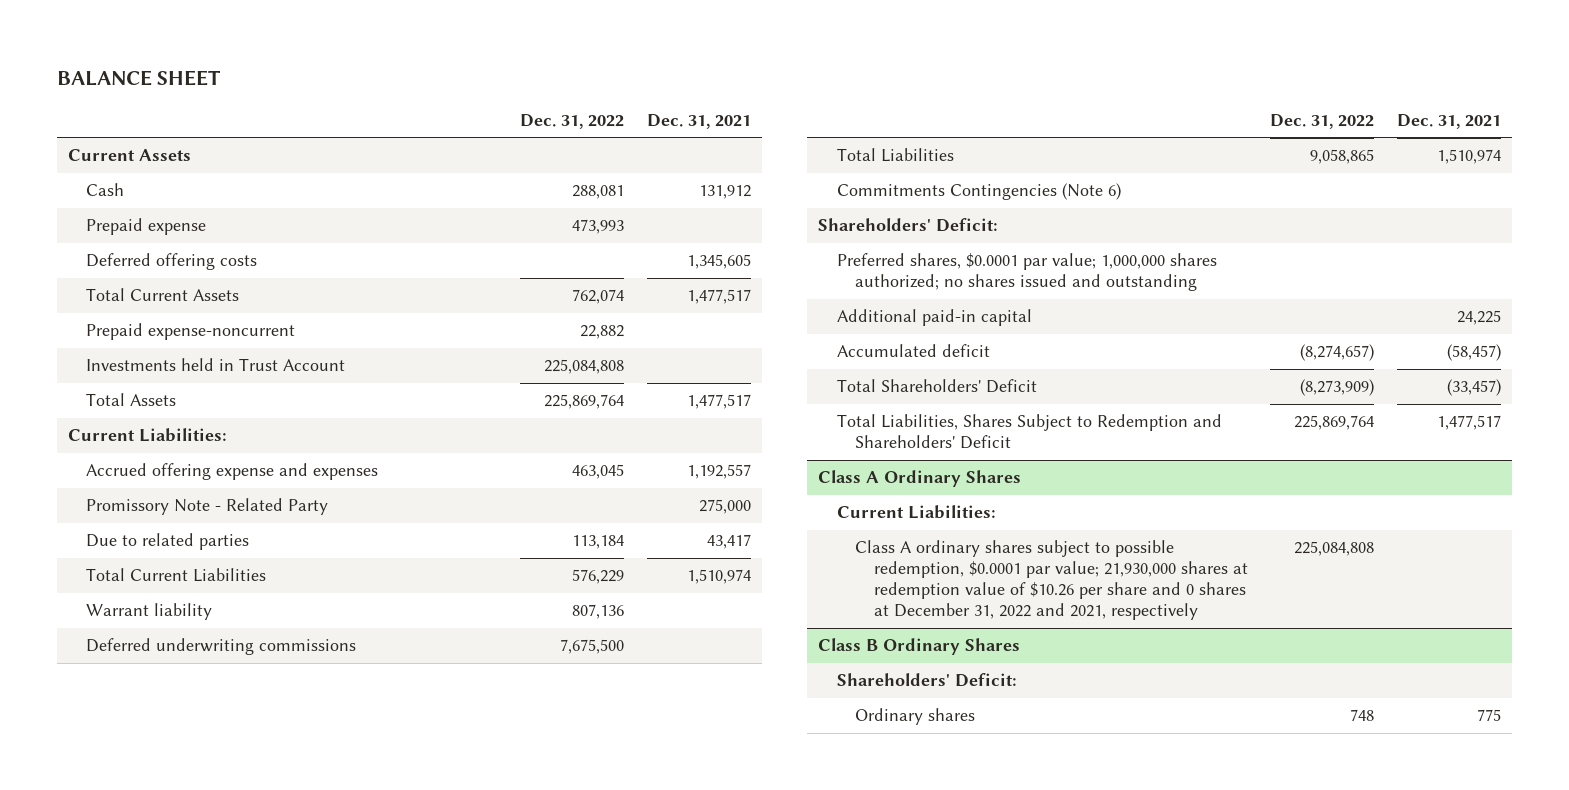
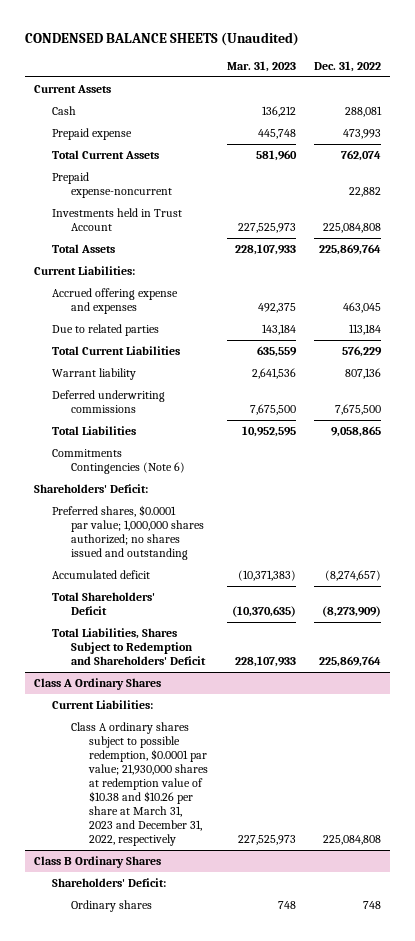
[56,69,221,86] BALANCE SHEET -> [24,31,299,46] CONDENSED BALANCE SHEETS (Unaudited)
[646,113,751,129] Dec. 31, 2021 -> none
none -> [226,60,296,72] Mar. 31, 2023
[86,253,258,271] Deferred offering costs -> none
[86,498,329,516] Promissory Note - Related Party -> none
[836,309,1032,327] Additional paid-in capital -> none
[855,540,1248,621] Class A ordinary shares subject to possible redemption, $0.0001 par value; 21,930,000 shares at redemption value of $10.26 per share and 0 shares at December 31, 2022 and 2021, respectively -> [70,722,209,846] Class A ordinary shares subject to possible redemption, $0.0001 par value; 21,930,000 shares at redemption value of $10.38 and $10.26 per share at March 31, 2023 and December 31, 2022, respectively

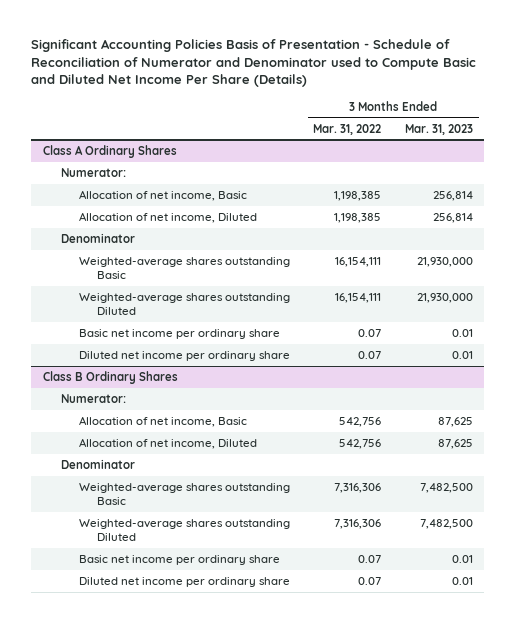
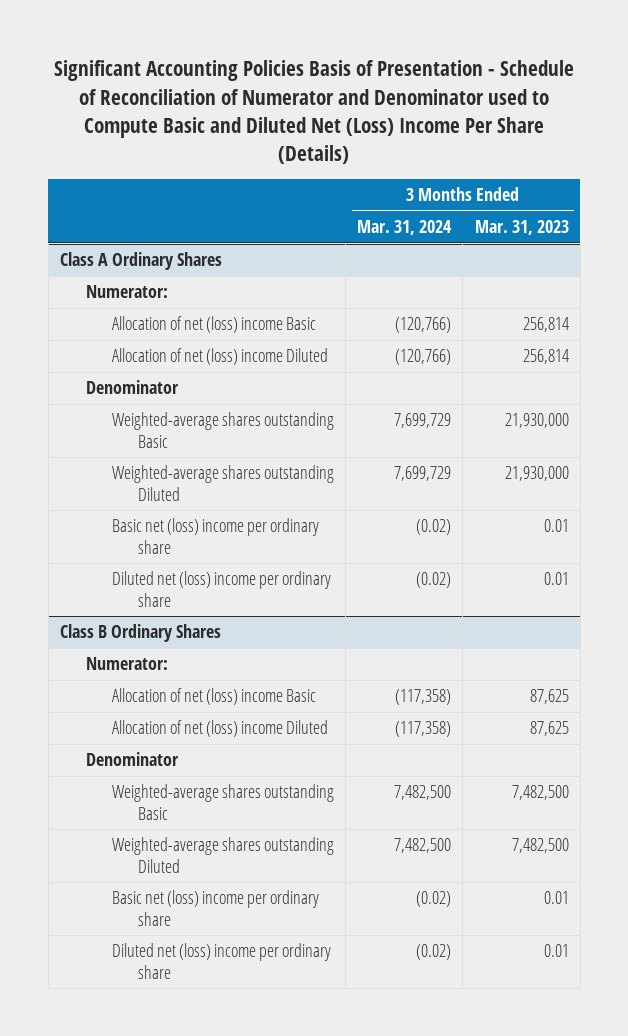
[31,38,477,88] Significant Accounting Policies Basis of Presentation - Schedule of Reconciliation of Numerator and Denominator used to Compute Basic and Diluted Net Income Per Share (Details) -> [54,60,575,164] Significant Accounting Policies Basis of Presentation - Schedule of Reconciliation of Numerator and Denominator used to Compute Basic and Diluted Net (Loss) Income Per Share (Details)
[313,123,382,135] Mar. 31, 2022 -> none
none -> [357,220,453,236] Mar. 31, 2024
[78,189,247,201] Allocation of net income, Basic -> [112,316,317,334] Allocation of net (loss) income Basic
[78,211,257,223] Allocation of net income, Diluted -> [112,348,329,366] Allocation of net (loss) income Diluted
[78,328,280,339] Basic net income per ordinary share -> [112,518,320,555] Basic net (loss) income per ordinary share
[78,350,290,361] Diluted net income per ordinary share -> [112,571,332,608] Diluted net (loss) income per ordinary share
[78,415,247,427] Allocation of net income, Basic -> [112,688,317,706] Allocation of net (loss) income Basic
[78,437,257,449] Allocation of net income, Diluted -> [112,720,329,738] Allocation of net (loss) income Diluted
[78,554,280,565] Basic net income per ordinary share -> [112,890,320,927] Basic net (loss) income per ordinary share
[78,576,290,587] Diluted net income per ordinary share -> [112,943,332,980] Diluted net (loss) income per ordinary share

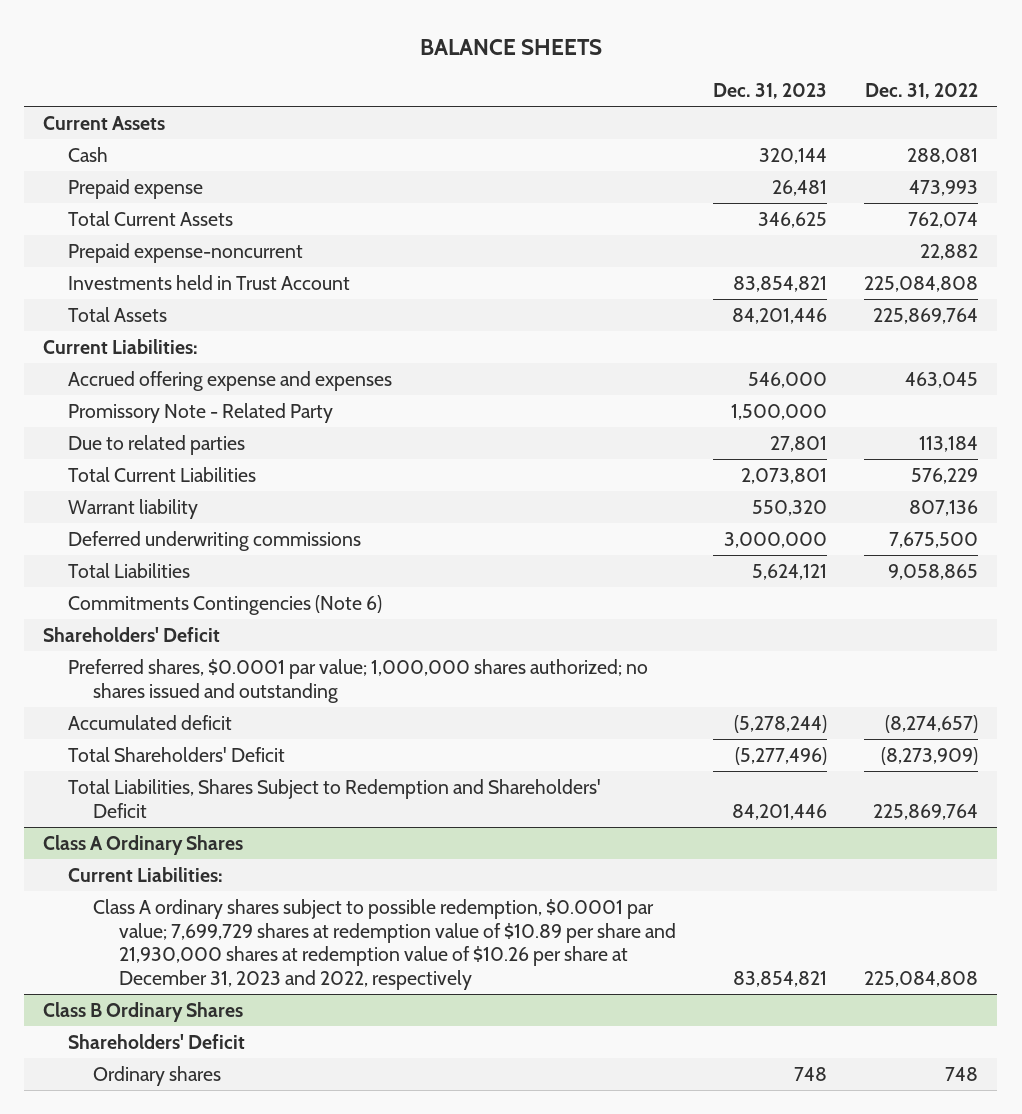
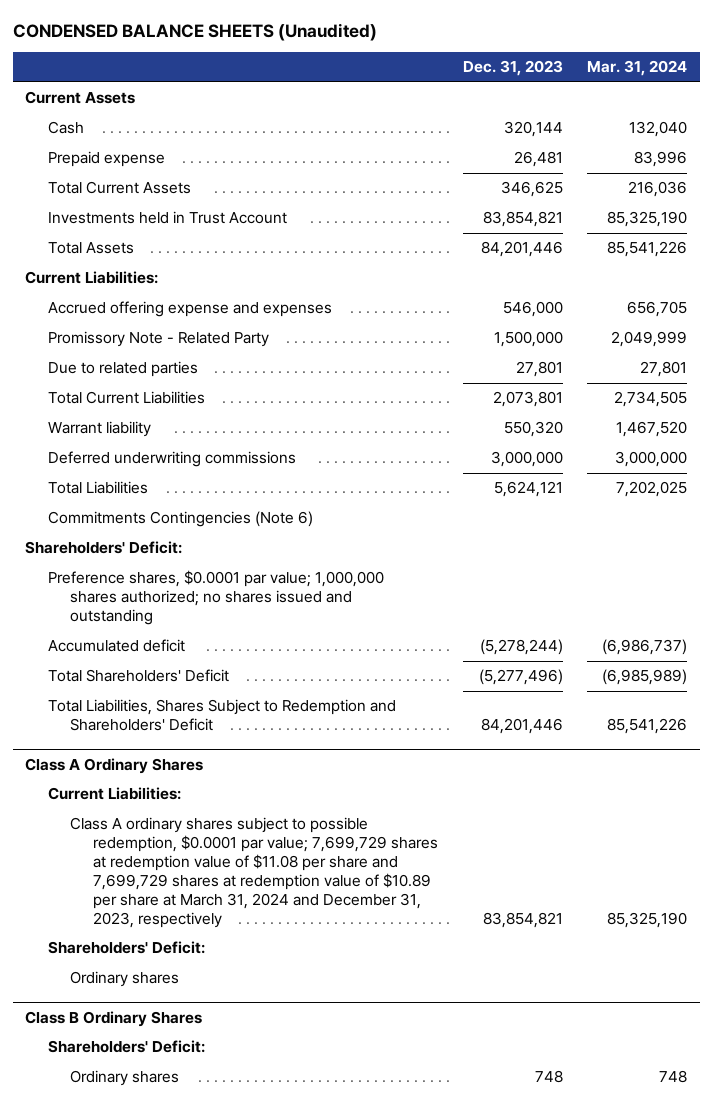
[419,38,602,55] BALANCE SHEETS -> [12,22,377,41] CONDENSED BALANCE SHEETS (Unaudited)
[865,82,979,99] Dec. 31, 2022 -> none
none -> [587,60,688,77] Mar. 31, 2024
[68,242,304,263] Prepaid expense-noncurrent -> none
[43,626,221,642] Shareholders' Deficit -> [25,541,183,555] Shareholders' Deficit:
[68,658,649,703] Preferred shares, $0.0001 par value; 1,000,000 shares authorized; no shares issued and outstanding -> [47,570,384,626] Preference shares, $0.0001 par value; 1,000,000 shares authorized; no shares issued and outstanding
[93,898,676,991] Class A ordinary shares subject to possible redemption, $0.0001 par value; 7,699,729 shares at redemption value of $10.89 per share and 21,930,000 shares at redemption value of $10.26 per share at December 31, 2023 and 2022, respectively -> [70,817,438,929] Class A ordinary shares subject to possible redemption, $0.0001 par value; 7,699,729 shares at redemption value of $11.08 per share and 7,699,729 shares at redemption value of $10.89 per share at March 31, 2024 and December 31, 2023, respectively
none -> [47,941,205,955] Shareholders' Deficit:
none -> [70,971,180,988] Ordinary shares
[68,1033,246,1049] Shareholders' Deficit -> [47,1040,205,1054] Shareholders' Deficit:

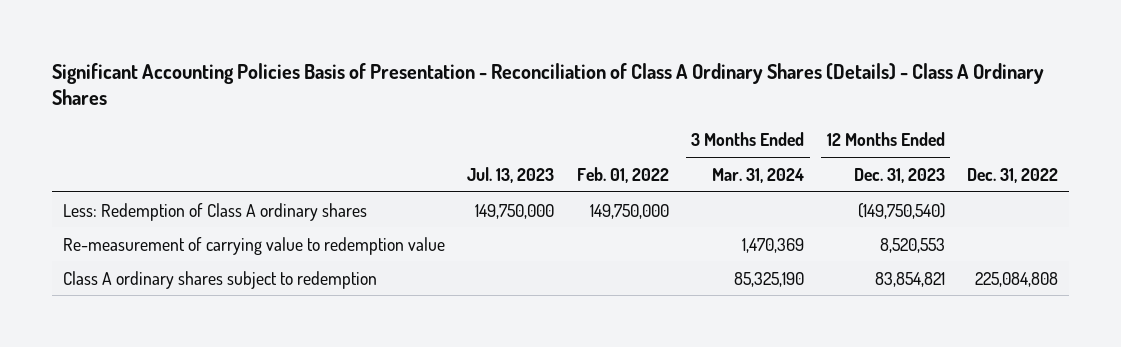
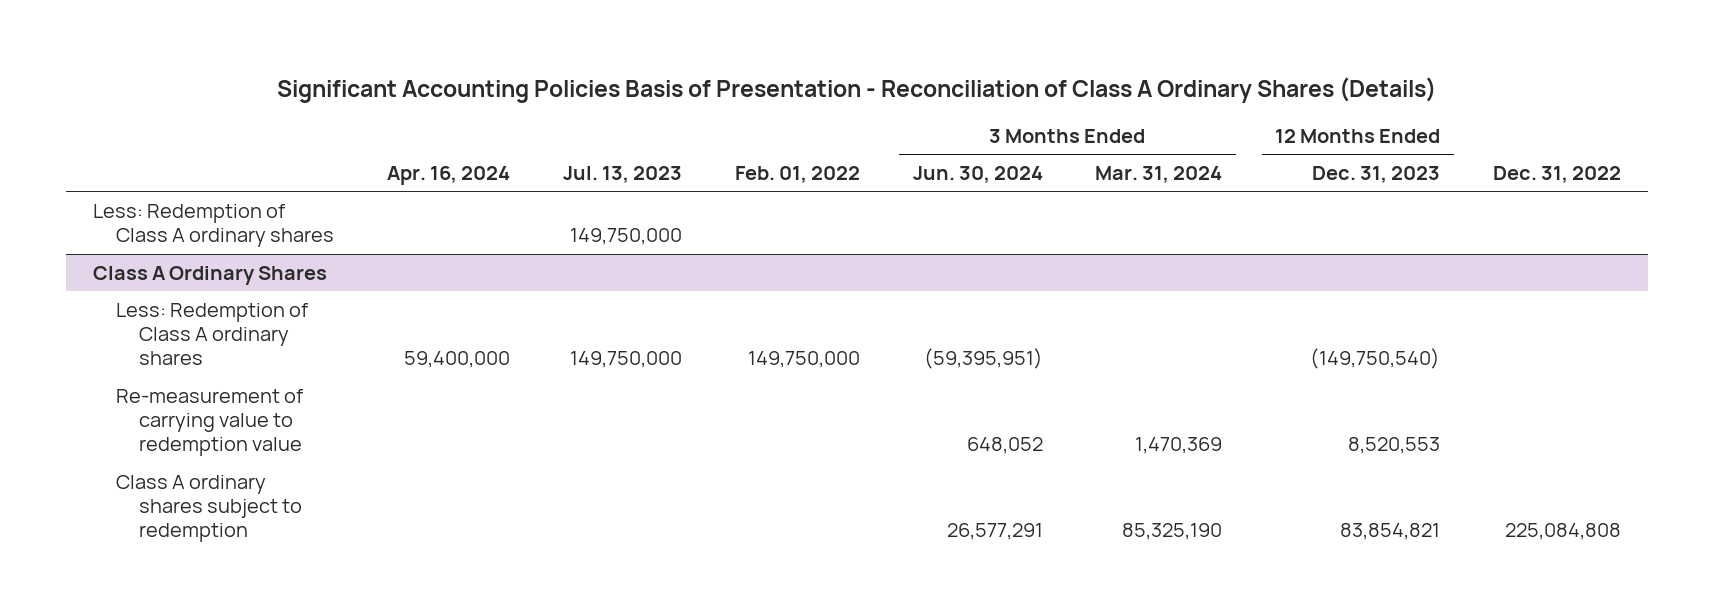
[51,62,1044,106] Significant Accounting Policies Basis of Presentation - Reconciliation of Class A Ordinary Shares (Details) - Class A Ordinary Shares -> [276,76,1436,103] Significant Accounting Policies Basis of Presentation - Reconciliation of Class A Ordinary Shares (Details)
none -> [386,166,510,186] Apr. 16, 2024
none -> [912,166,1043,184] Jun. 30, 2024
none -> [92,203,334,248] Less: Redemption of Class A ordinary shares
none -> [92,265,327,285] Class A Ordinary Shares

